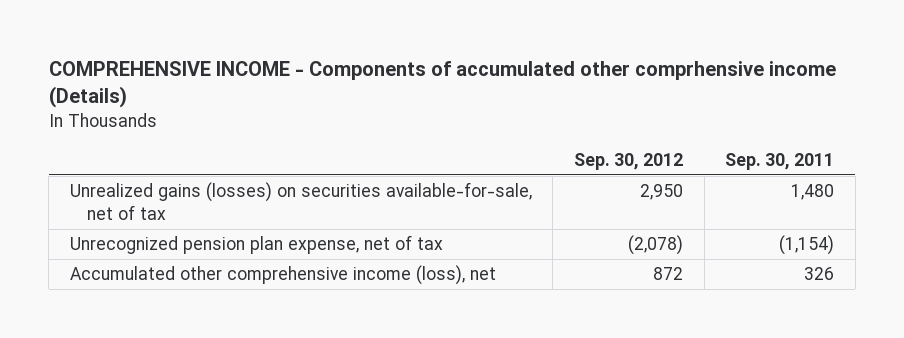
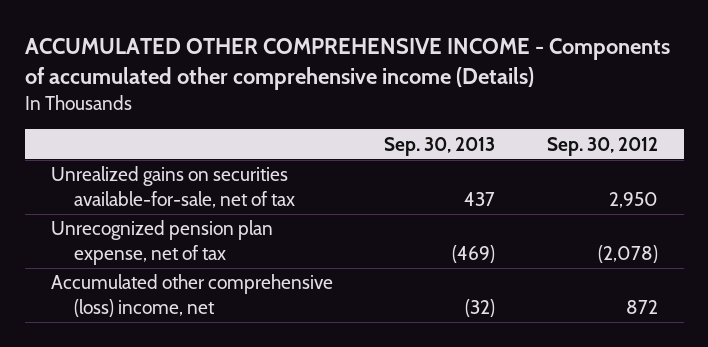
[48,60,836,109] COMPREHENSIVE INCOME - Components of accumulated other comprhensive income (Details) -> [24,38,670,91] ACCUMULATED OTHER COMPREHENSIVE INCOME - Components of accumulated other comprehensive income (Details)
[725,152,835,170] Sep. 30, 2011 -> none
none -> [384,136,496,156] Sep. 30, 2013
[69,182,532,221] Unrealized gains (losses) on securities available-for-sale, net of tax -> [50,166,295,209] Unrealized gains on securities available-for-sale, net of tax
[69,265,496,286] Accumulated other comprehensive income (loss), net -> [50,274,333,318] Accumulated other comprehensive (loss) income, net

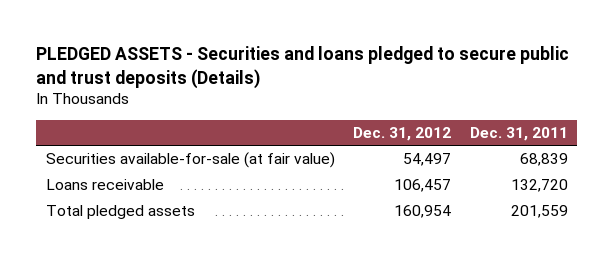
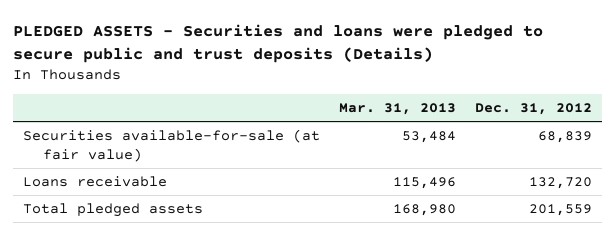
[36,45,570,89] PLEDGED ASSETS - Securities and loans pledged to secure public and trust deposits (Details) -> [13,24,544,64] PLEDGED ASSETS - Securities and loans were pledged to secure public and trust deposits (Details)
[469,126,568,141] Dec. 31, 2011 -> none
none -> [339,103,457,116] Mar. 31, 2013
[403,153,452,167] 54,497 -> [538,130,593,143] 68,839
[394,179,452,193] 106,457 -> [529,176,593,189] 132,720
[394,205,452,219] 160,954 -> [529,203,593,216] 201,559

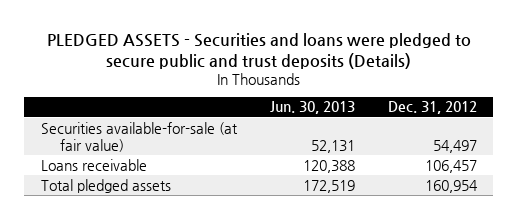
[339,103,457,116] Mar. 31, 2013 -> none
none -> [269,101,355,115] Jun. 30, 2013
[538,130,593,143] 68,839 -> [432,139,477,153] 54,497
[529,176,593,189] 132,720 -> [424,159,477,173] 106,457
[529,203,593,216] 201,559 -> [424,179,478,193] 160,954

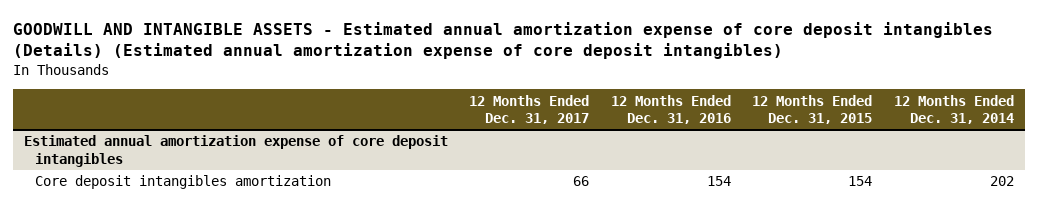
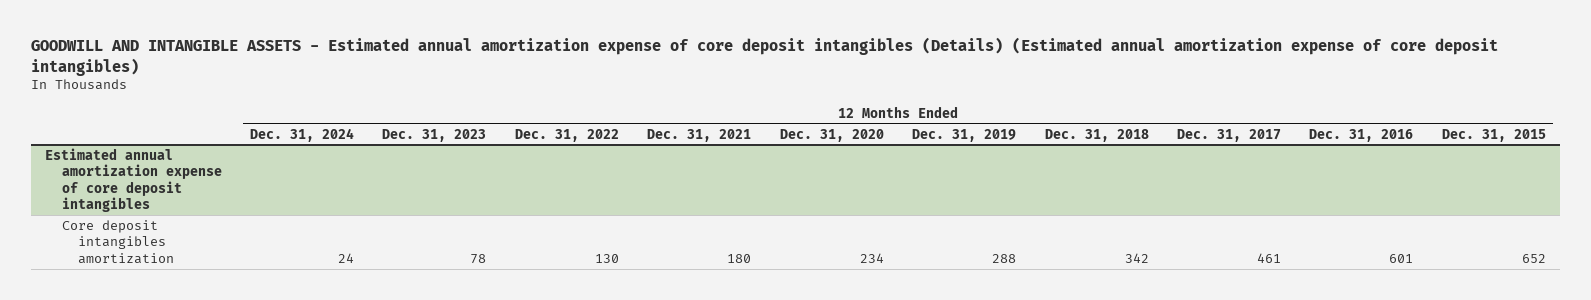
[894,94,1015,125] 12 Months Ended Dec. 31, 2014 -> none
none -> [250,127,355,142] Dec. 31, 2024
none -> [382,128,487,142] Dec. 31, 2023
none -> [514,128,619,142] Dec. 31, 2022
none -> [647,128,752,142] Dec. 31, 2021
none -> [779,128,884,142] Dec. 31, 2020
none -> [912,128,1017,142] Dec. 31, 2019
none -> [1044,128,1149,142] Dec. 31, 2018
[573,176,590,187] 66 -> [1257,252,1282,263] 461
[706,176,731,187] 154 -> [1389,253,1414,263] 601
[848,176,873,187] 154 -> [1521,253,1546,263] 652

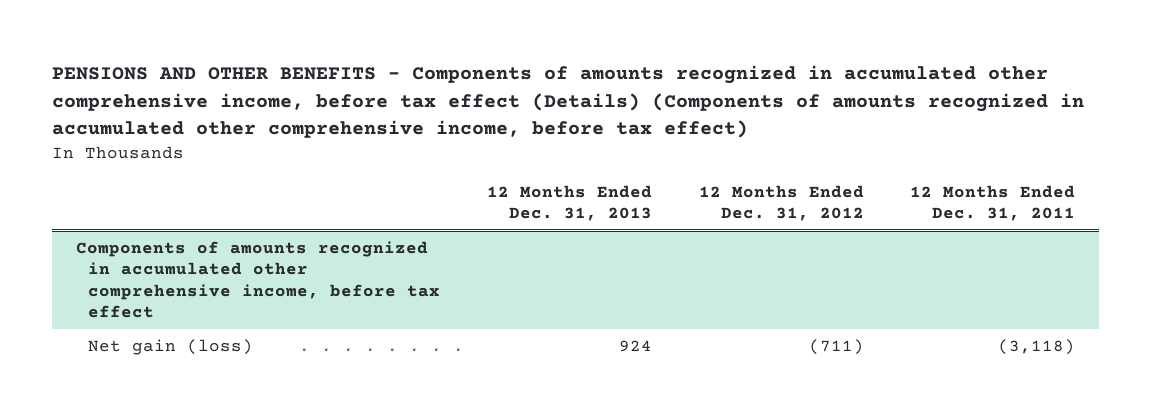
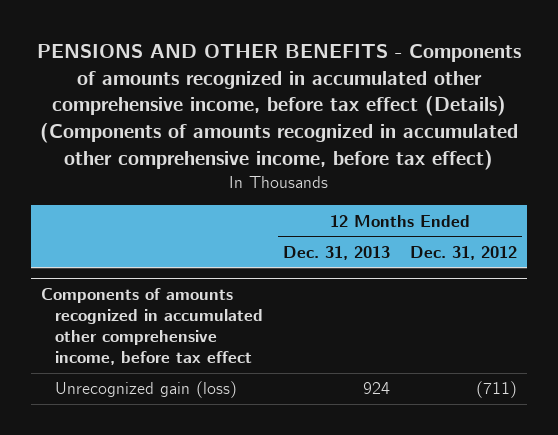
[910,184,1076,222] 12 Months Ended Dec. 31, 2011 -> none
[88,338,254,355] Net gain (loss) -> [54,381,237,399] Unrecognized gain (loss)

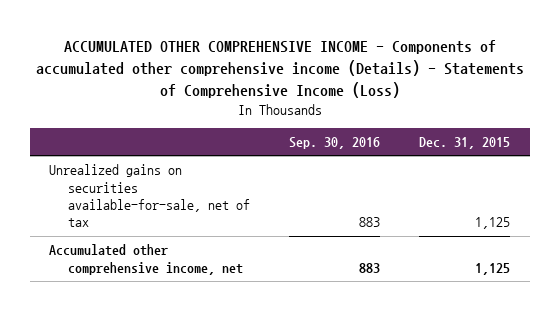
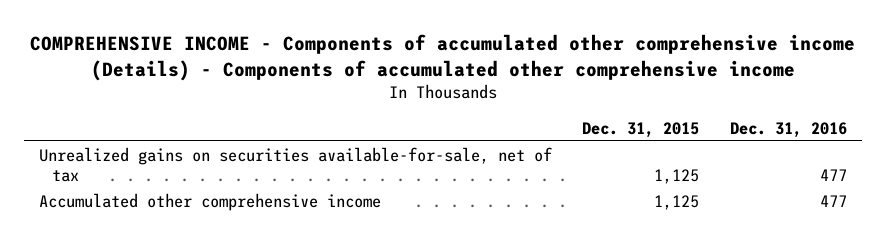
[35,40,524,99] ACCUMULATED OTHER COMPREHENSIVE INCOME - Components of accumulated other comprehensive income (Details) - Statements of Comprehensive Income (Loss) -> [29,33,855,81] COMPREHENSIVE INCOME - Components of accumulated other comprehensive income (Details) - Components of accumulated other comprehensive income
[288,137,380,150] Sep. 30, 2016 -> none
none -> [729,121,847,138] Dec. 31, 2016
[49,244,243,275] Accumulated other comprehensive income, net -> [39,192,382,211] Accumulated other comprehensive income

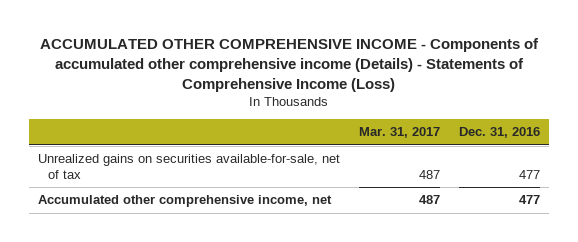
[29,33,855,81] COMPREHENSIVE INCOME - Components of accumulated other comprehensive income (Details) - Components of accumulated other comprehensive income -> [39,37,539,92] ACCUMULATED OTHER COMPREHENSIVE INCOME - Components of accumulated other comprehensive income (Details) - Statements of Comprehensive Income (Loss)
[582,121,700,138] Dec. 31, 2015 -> none
none -> [358,127,440,139] Mar. 31, 2017
[39,192,382,211] Accumulated other comprehensive income -> [37,195,332,208] Accumulated other comprehensive income, net

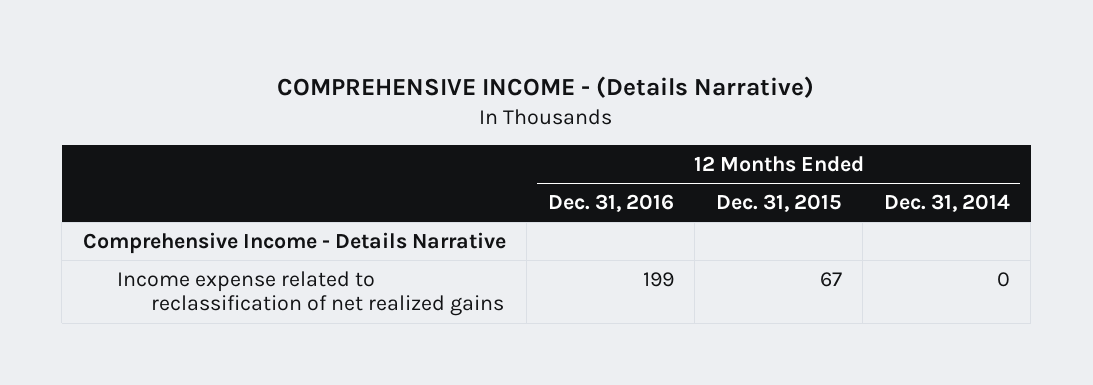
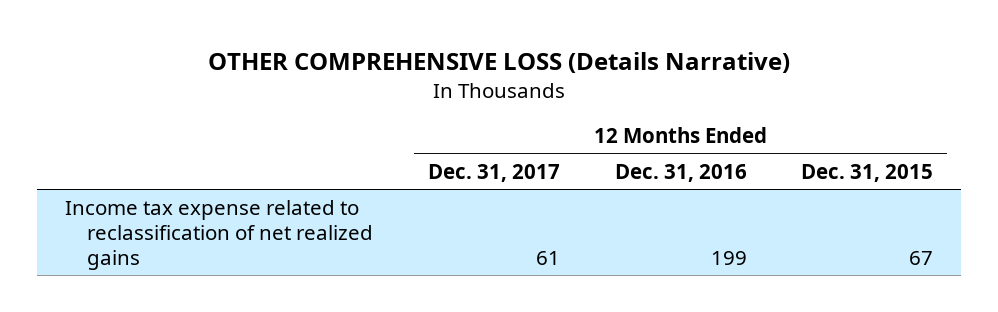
[277,76,815,99] COMPREHENSIVE INCOME - (Details Narrative) -> [208,51,791,73] OTHER COMPREHENSIVE LOSS (Details Narrative)
[883,193,1010,212] Dec. 31, 2014 -> none
none -> [427,163,560,182] Dec. 31, 2017
[82,231,506,254] Comprehensive Income - Details Narrative -> none
[116,270,504,317] Income expense related to reclassification of net realized gains -> [64,200,373,270] Income tax expense related to reclassification of net realized gains

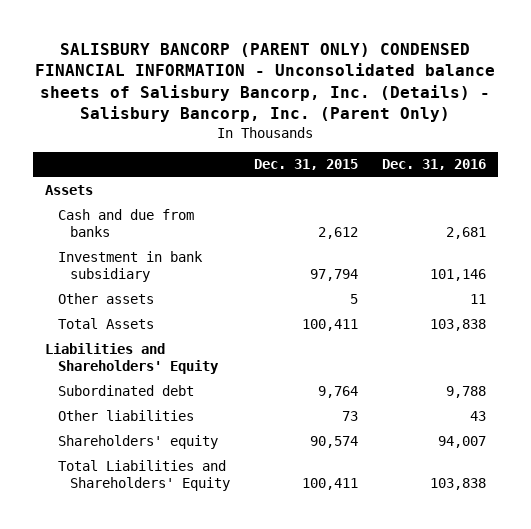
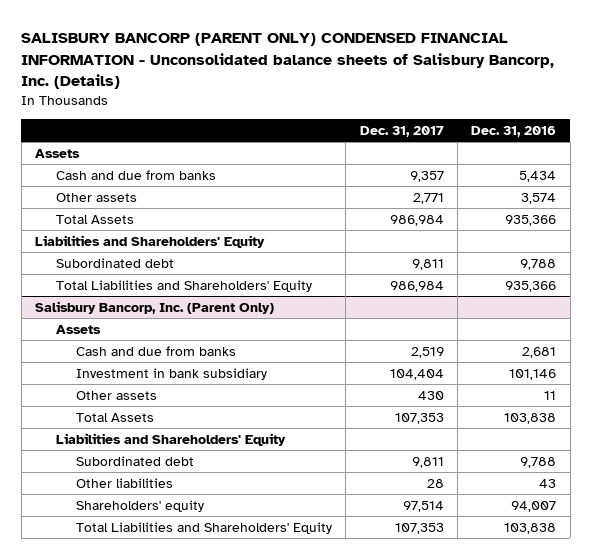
[35,42,496,123] SALISBURY BANCORP (PARENT ONLY) CONDENSED FINANCIAL INFORMATION - Unconsolidated balance sheets of Salisbury Bancorp, Inc. (Details) - Salisbury Bancorp, Inc. (Parent Only) -> [21,32,555,90] SALISBURY BANCORP (PARENT ONLY) CONDENSED FINANCIAL INFORMATION - Unconsolidated balance sheets of Salisbury Bancorp, Inc. (Details)
[254,159,359,171] Dec. 31, 2015 -> none
none -> [359,125,444,137] Dec. 31, 2017
none -> [55,169,216,180] Cash and due from banks
none -> [55,192,137,202] Other assets
none -> [55,214,134,224] Total Assets
none -> [35,234,266,248] Liabilities and Shareholders' Equity
none -> [55,257,174,268] Subordinated debt
none -> [55,279,312,292] Total Liabilities and Shareholders' Equity
none -> [35,300,275,314] Salisbury Bancorp, Inc. (Parent Only)
none -> [55,324,101,334] Assets

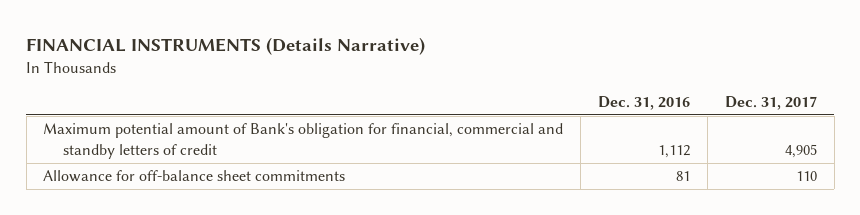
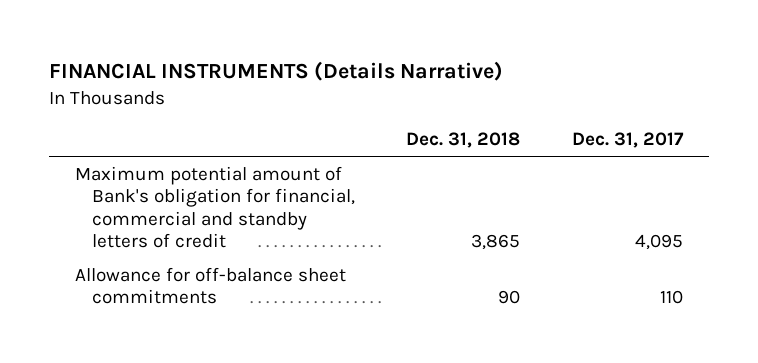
[598,95,691,110] Dec. 31, 2016 -> none
none -> [406,132,521,149] Dec. 31, 2018
[784,143,817,158] 4,905 -> [634,233,683,250] 4,095

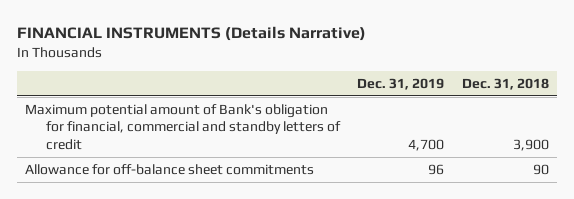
[571,132,684,149] Dec. 31, 2017 -> none
none -> [357,77,445,90] Dec. 31, 2019
[471,233,521,250] 3,865 -> [512,138,549,151] 3,900

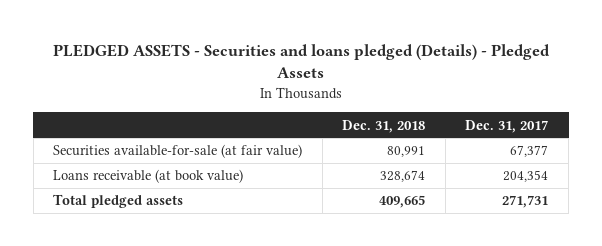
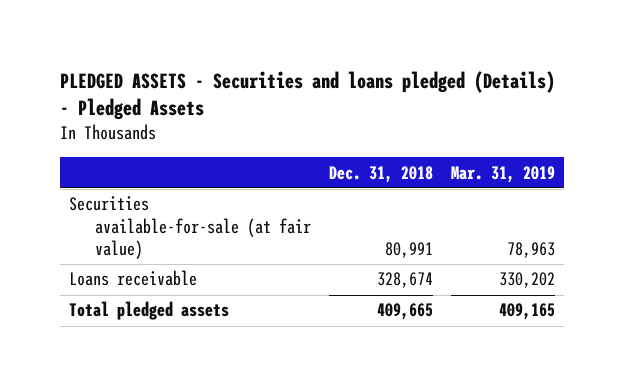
[465,119,549,133] Dec. 31, 2017 -> none
none -> [450,165,555,183] Mar. 31, 2019
[53,169,244,184] Loans receivable (at book value) -> [69,270,198,287] Loans receivable

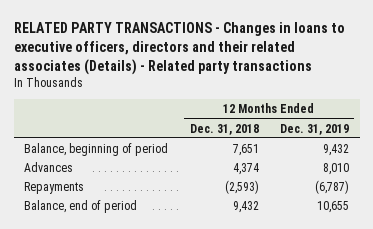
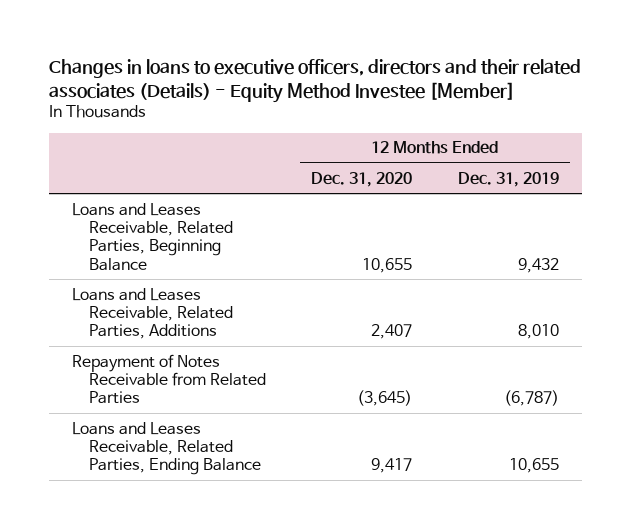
[13,21,345,75] RELATED PARTY TRANSACTIONS - Changes in loans to executive officers, directors and their related associates (Details) - Related party transactions -> [49,58,582,103] Changes in loans to executive officers, directors and their related associates (Details) - Equity Method Investee [Member]
[189,123,259,135] Dec. 31, 2018 -> none
none -> [311,171,413,187] Dec. 31, 2020
[24,142,169,156] Balance, beginning of period -> [71,202,233,271] Loans and Leases Receivable, Related Parties, Beginning Balance
[24,161,74,172] Advances -> [71,287,233,340] Loans and Leases Receivable, Related Parties, Additions
[24,181,85,194] Repayments -> [71,353,266,405] Repayment of Notes Receivable from Related Parties
[24,199,138,213] Balance, end of period -> [71,421,261,476] Loans and Leases Receivable, Related Parties, Ending Balance

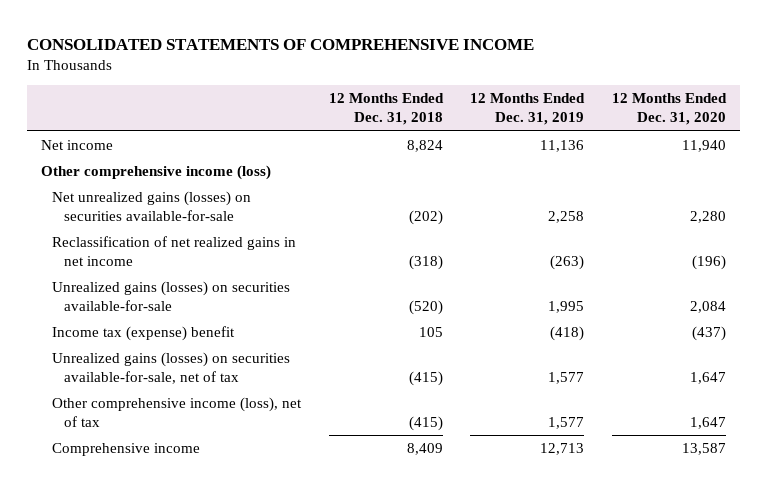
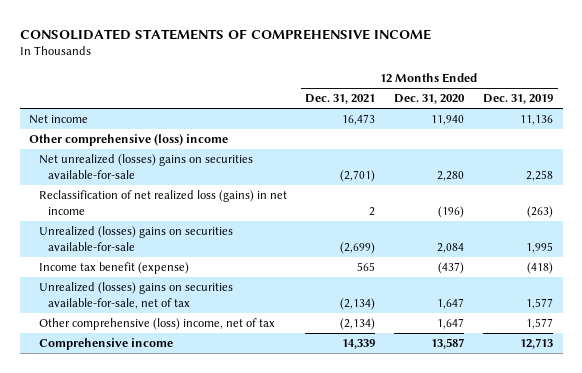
[328,93,444,126] 12 Months Ended Dec. 31, 2018 -> none
none -> [305,94,376,105] Dec. 31, 2021
[40,164,271,180] Other comprehensive income (loss) -> [29,134,229,147] Other comprehensive (loss) income
[52,190,252,222] Net unrealized gains (losses) on securities available-for-sale -> [38,154,253,180] Net unrealized (losses) gains on securities available-for-sale
[52,235,297,267] Reclassification of net realized gains in net income -> [38,190,287,216] Reclassification of net realized loss (gains) in net income
[52,280,291,312] Unrealized gains (losses) on securities available-for-sale -> [38,226,233,252] Unrealized (losses) gains on securities available-for-sale
[52,325,236,341] Income tax (expense) benefit -> [38,262,189,275] Income tax benefit (expense)
[52,351,291,385] Unrealized gains (losses) on securities available-for-sale, net of tax -> [38,282,233,310] Unrealized (losses) gains on securities available-for-sale, net of tax
[52,396,303,428] Other comprehensive income (loss), net of tax -> [38,318,275,331] Other comprehensive (loss) income, net of tax

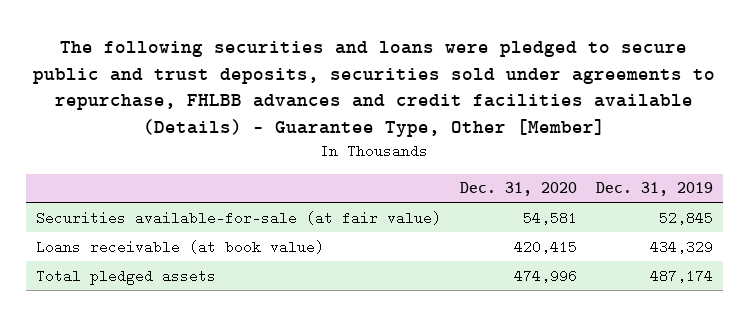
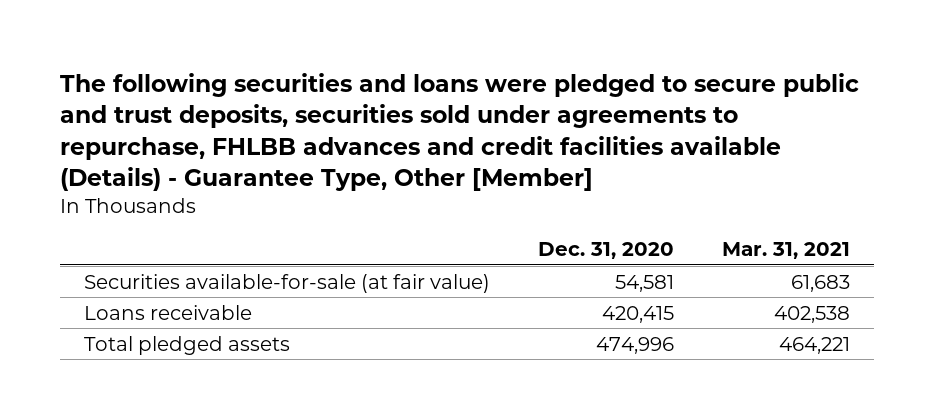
[596,182,714,197] Dec. 31, 2019 -> none
none -> [721,242,850,260] Mar. 31, 2021
[35,239,324,254] Loans receivable (at book value) -> [84,304,253,320] Loans receivable

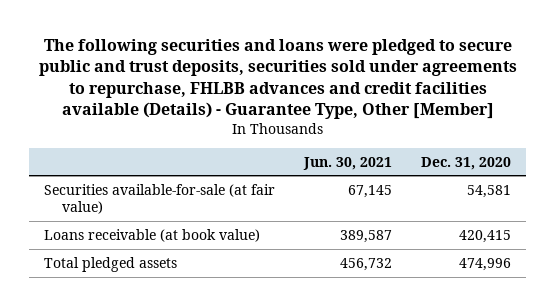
[721,242,850,260] Mar. 31, 2021 -> none
none -> [303,156,393,170] Jun. 30, 2021
[84,304,253,320] Loans receivable -> [43,228,260,242] Loans receivable (at book value)

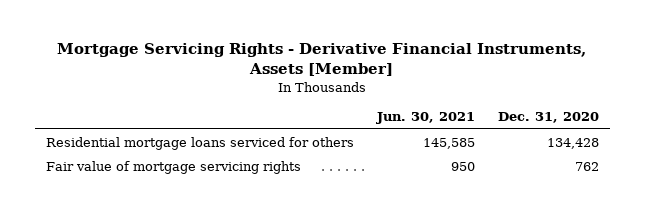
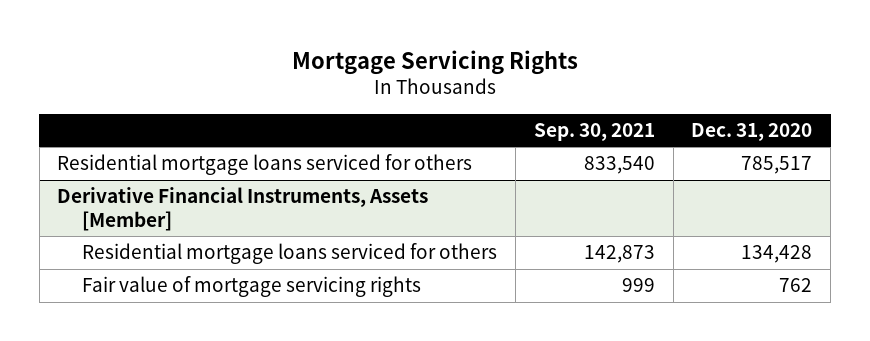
[57,43,587,77] Mortgage Servicing Rights - Derivative Financial Instruments, Assets [Member] -> [291,49,578,75] Mortgage Servicing Rights
[375,112,475,125] Jun. 30, 2021 -> none
none -> [533,122,655,141] Sep. 30, 2021
none -> [57,154,473,176] Residential mortgage loans serviced for others
none -> [57,187,429,231] Derivative Financial Instruments, Assets [Member]

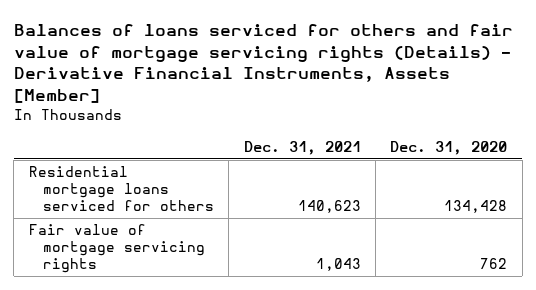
[291,49,578,75] Mortgage Servicing Rights -> [13,23,513,104] Balances of loans serviced for others and fair value of mortgage servicing rights (Details) - Derivative Financial Instruments, Assets [Member]
[533,122,655,141] Sep. 30, 2021 -> none
none -> [243,140,361,155] Dec. 31, 2021
[57,154,473,176] Residential mortgage loans serviced for others -> none
[57,187,429,231] Derivative Financial Instruments, Assets [Member] -> none

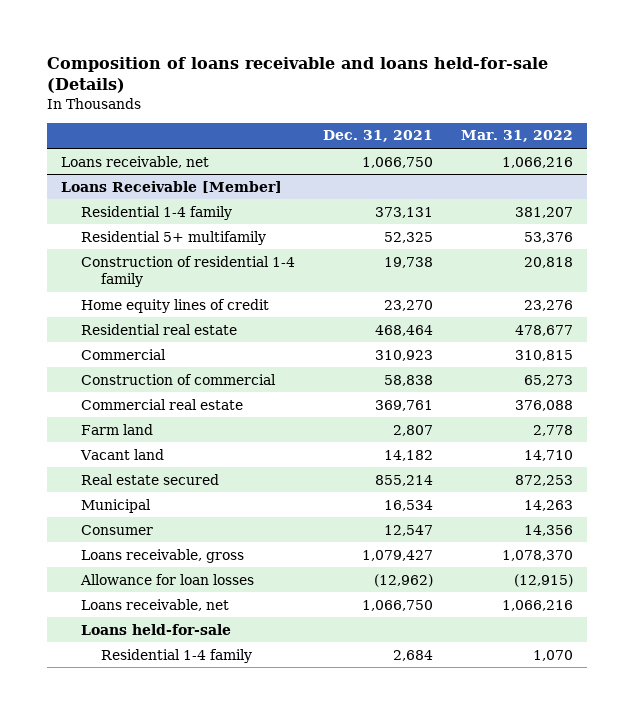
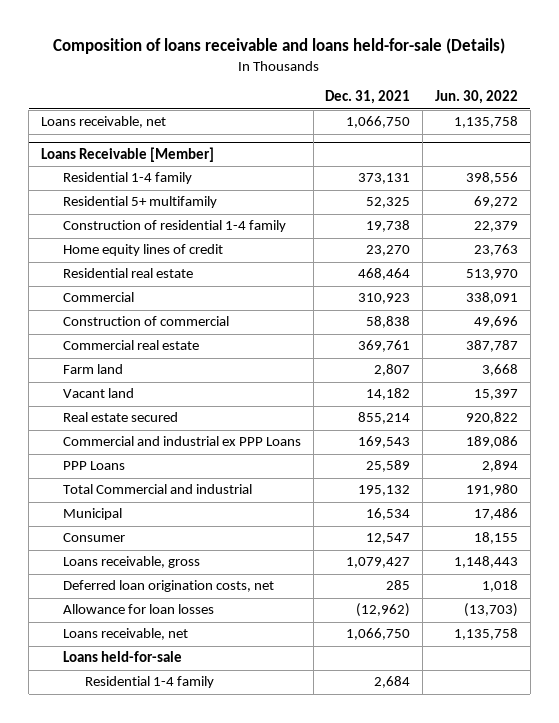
[461,130,574,143] Mar. 31, 2022 -> none
none -> [434,90,518,105] Jun. 30, 2022
none -> [62,436,301,447] Commercial and industrial ex PPP Loans
none -> [62,461,125,471] PPP Loans
none -> [62,484,252,495] Total Commercial and industrial
none -> [62,580,274,593] Deferred loan origination costs, net

